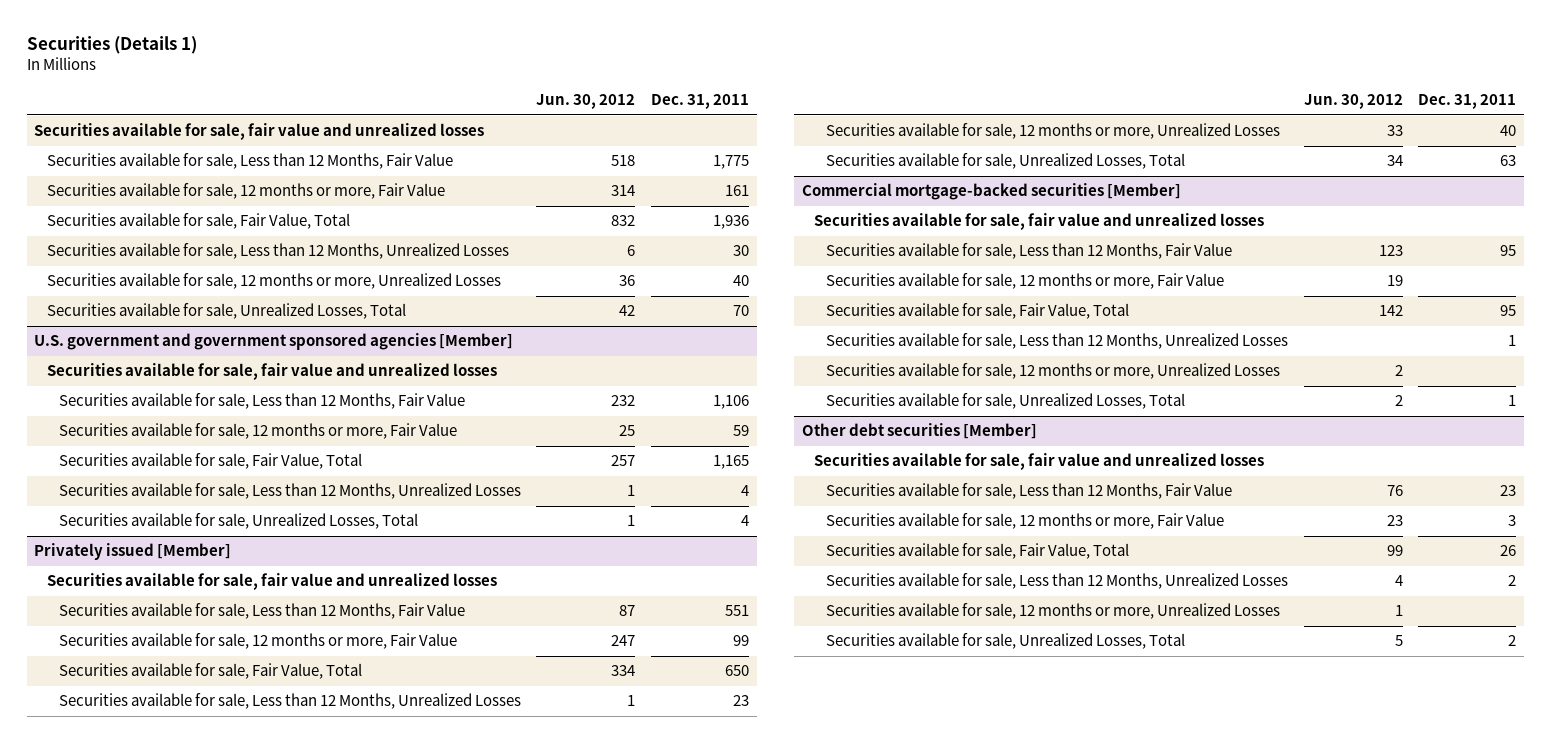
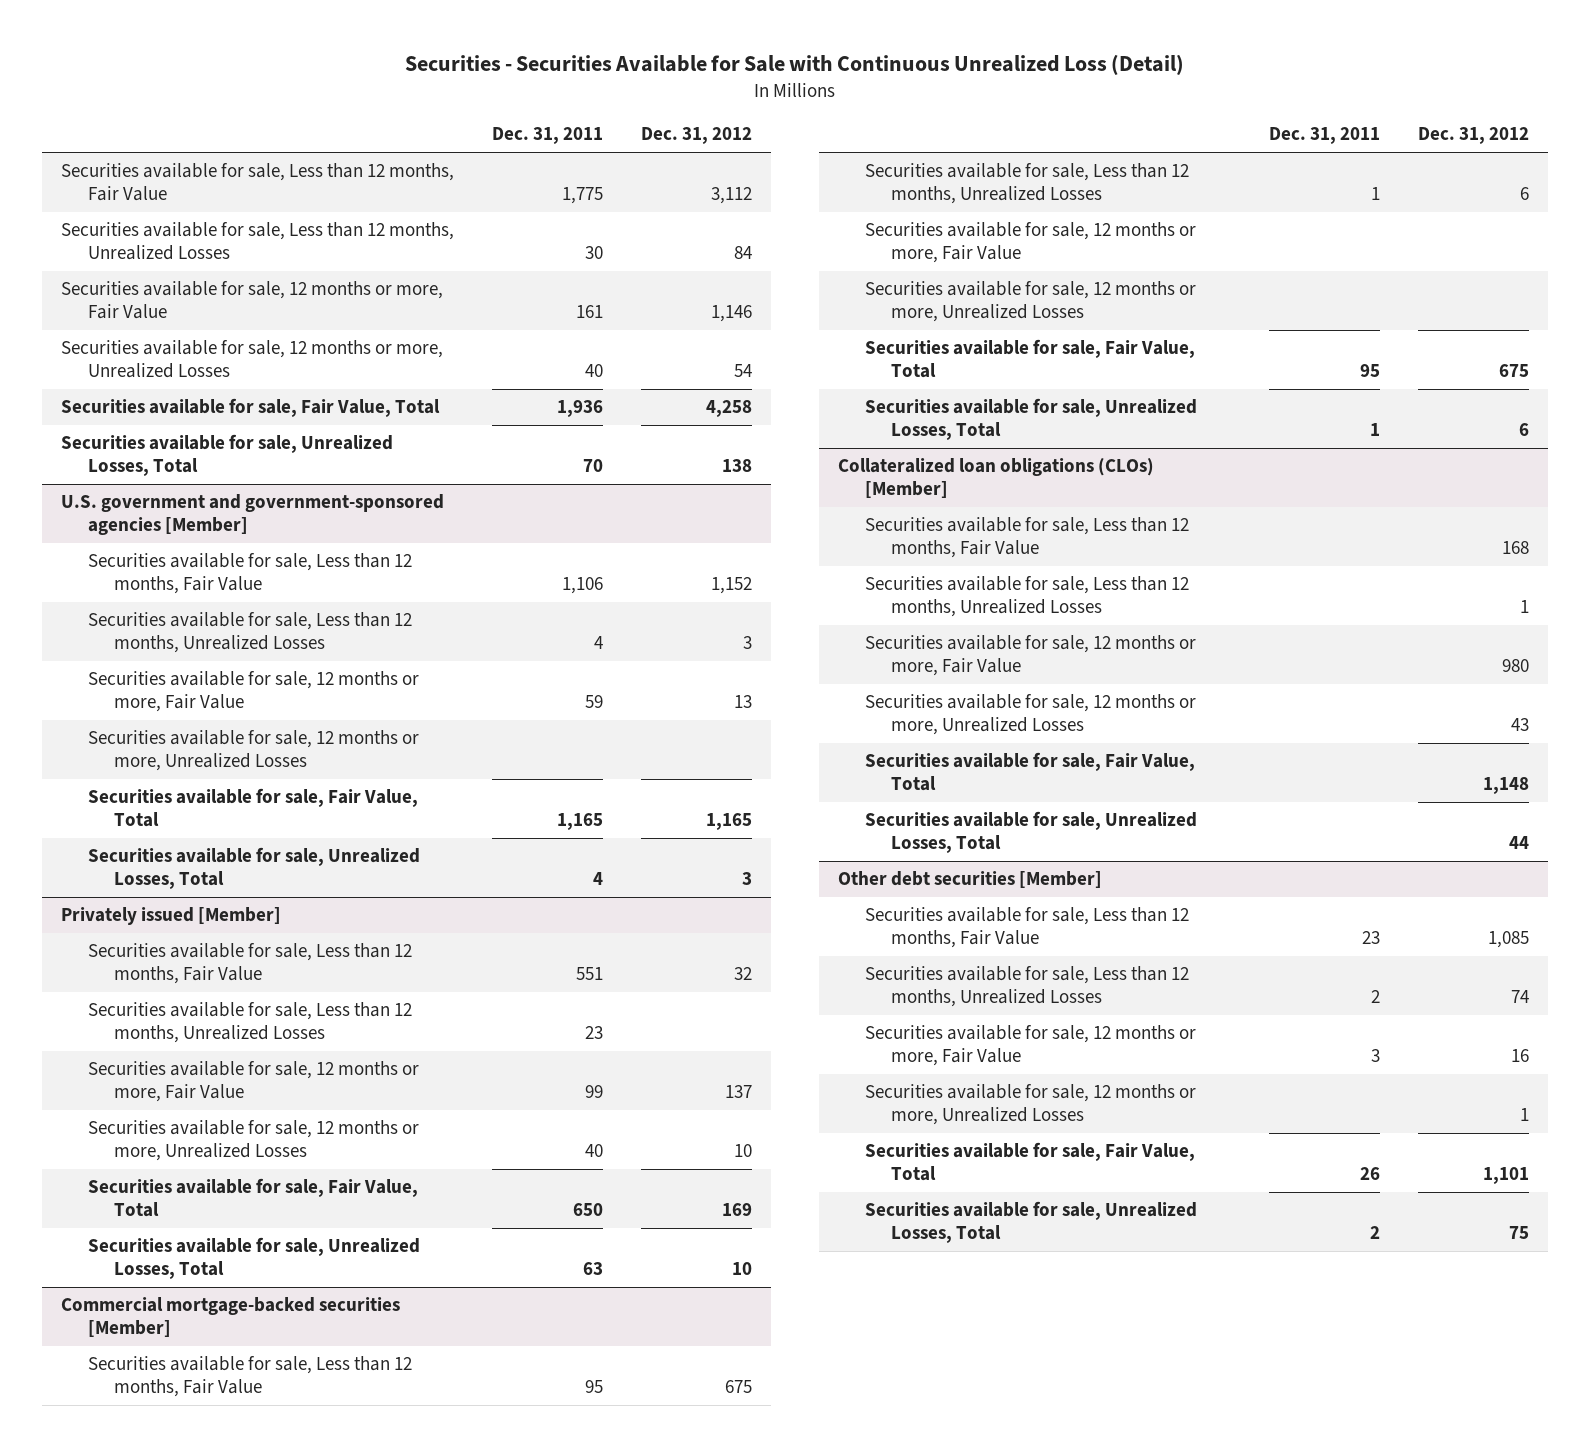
[26,35,197,54] Securities (Details 1) -> [404,54,1184,76] Securities - Securities Available for Sale with Continuous Unrealized Loss (Detail)
[536,94,636,110] Jun. 30, 2012 -> none
none -> [641,127,753,145] Dec. 31, 2012
[34,123,485,141] Securities available for sale, fair value and unrealized losses -> none
[46,153,453,170] Securities available for sale, Less than 12 Months, Fair Value -> [60,163,454,202] Securities available for sale, Less than 12 months, Fair Value
none -> [60,222,454,261] Securities available for sale, Less than 12 months, Unrealized Losses
[46,243,509,260] Securities available for sale, Less than 12 Months, Unrealized Losses -> none
[46,213,350,230] Securities available for sale, Fair Value, Total -> [60,398,440,418] Securities available for sale, Fair Value, Total
[46,363,497,381] Securities available for sale, fair value and unrealized losses -> none
[34,333,514,351] U.S. government and government sponsored agencies [Member] -> [60,494,444,536] U.S. government and government-sponsored agencies [Member]
[58,393,465,410] Securities available for sale, Less than 12 Months, Fair Value -> [87,553,412,595] Securities available for sale, Less than 12 months, Fair Value
none -> [87,612,412,654] Securities available for sale, Less than 12 months, Unrealized Losses
none -> [87,730,419,772] Securities available for sale, 12 months or more, Unrealized Losses
[58,483,521,500] Securities available for sale, Less than 12 Months, Unrealized Losses -> none
[46,573,497,591] Securities available for sale, fair value and unrealized losses -> none
[58,603,465,620] Securities available for sale, Less than 12 Months, Fair Value -> [87,943,412,985] Securities available for sale, Less than 12 months, Fair Value
none -> [87,1002,412,1044] Securities available for sale, Less than 12 months, Unrealized Losses
[58,693,521,710] Securities available for sale, Less than 12 Months, Unrealized Losses -> none
[58,663,362,680] Securities available for sale, Fair Value, Total -> [87,1178,418,1218] Securities available for sale, Fair Value, Total
[813,213,1264,231] Securities available for sale, fair value and unrealized losses -> none
[826,243,1233,260] Securities available for sale, Less than 12 Months, Fair Value -> [87,1356,412,1398] Securities available for sale, Less than 12 months, Fair Value
none -> [864,163,1189,205] Securities available for sale, Less than 12 months, Unrealized Losses
[826,333,1289,350] Securities available for sale, Less than 12 Months, Unrealized Losses -> none
[826,303,1130,320] Securities available for sale, Fair Value, Total -> [864,339,1195,379] Securities available for sale, Fair Value, Total
none -> [837,458,1154,499] Collateralized loan obligations (CLOs) [Member]
none -> [864,517,1189,559] Securities available for sale, Less than 12 months, Fair Value
none -> [864,576,1189,618] Securities available for sale, Less than 12 months, Unrealized Losses
none -> [864,635,1196,677] Securities available for sale, 12 months or more, Fair Value
none -> [864,694,1196,736] Securities available for sale, 12 months or more, Unrealized Losses
none -> [864,752,1195,792] Securities available for sale, Fair Value, Total
none -> [864,811,1197,854] Securities available for sale, Unrealized Losses, Total
[813,453,1264,471] Securities available for sale, fair value and unrealized losses -> none
[826,483,1233,500] Securities available for sale, Less than 12 Months, Fair Value -> [864,907,1189,949] Securities available for sale, Less than 12 months, Fair Value
none -> [864,966,1189,1008] Securities available for sale, Less than 12 months, Unrealized Losses
[826,573,1289,590] Securities available for sale, Less than 12 Months, Unrealized Losses -> none
[826,543,1130,560] Securities available for sale, Fair Value, Total -> [864,1142,1195,1182] Securities available for sale, Fair Value, Total

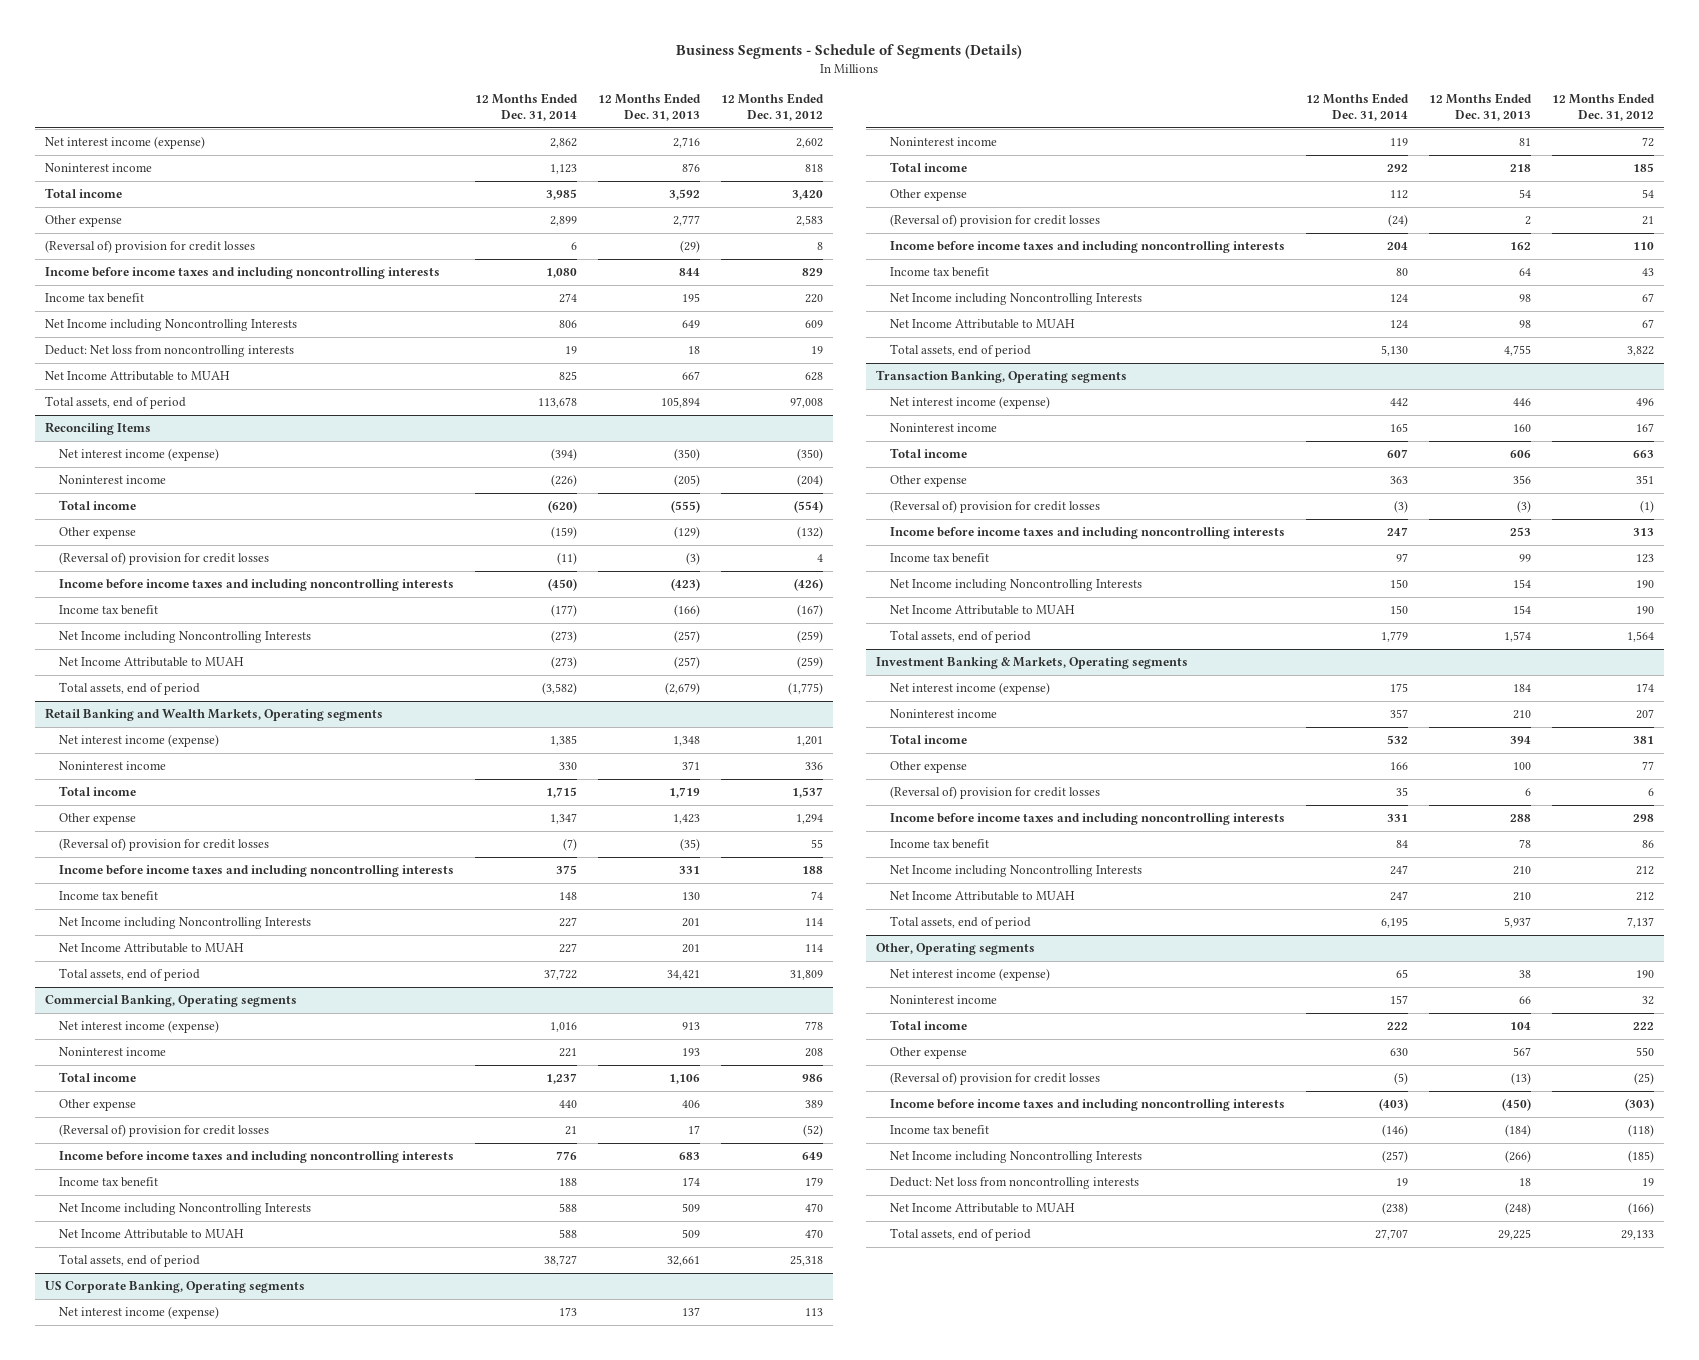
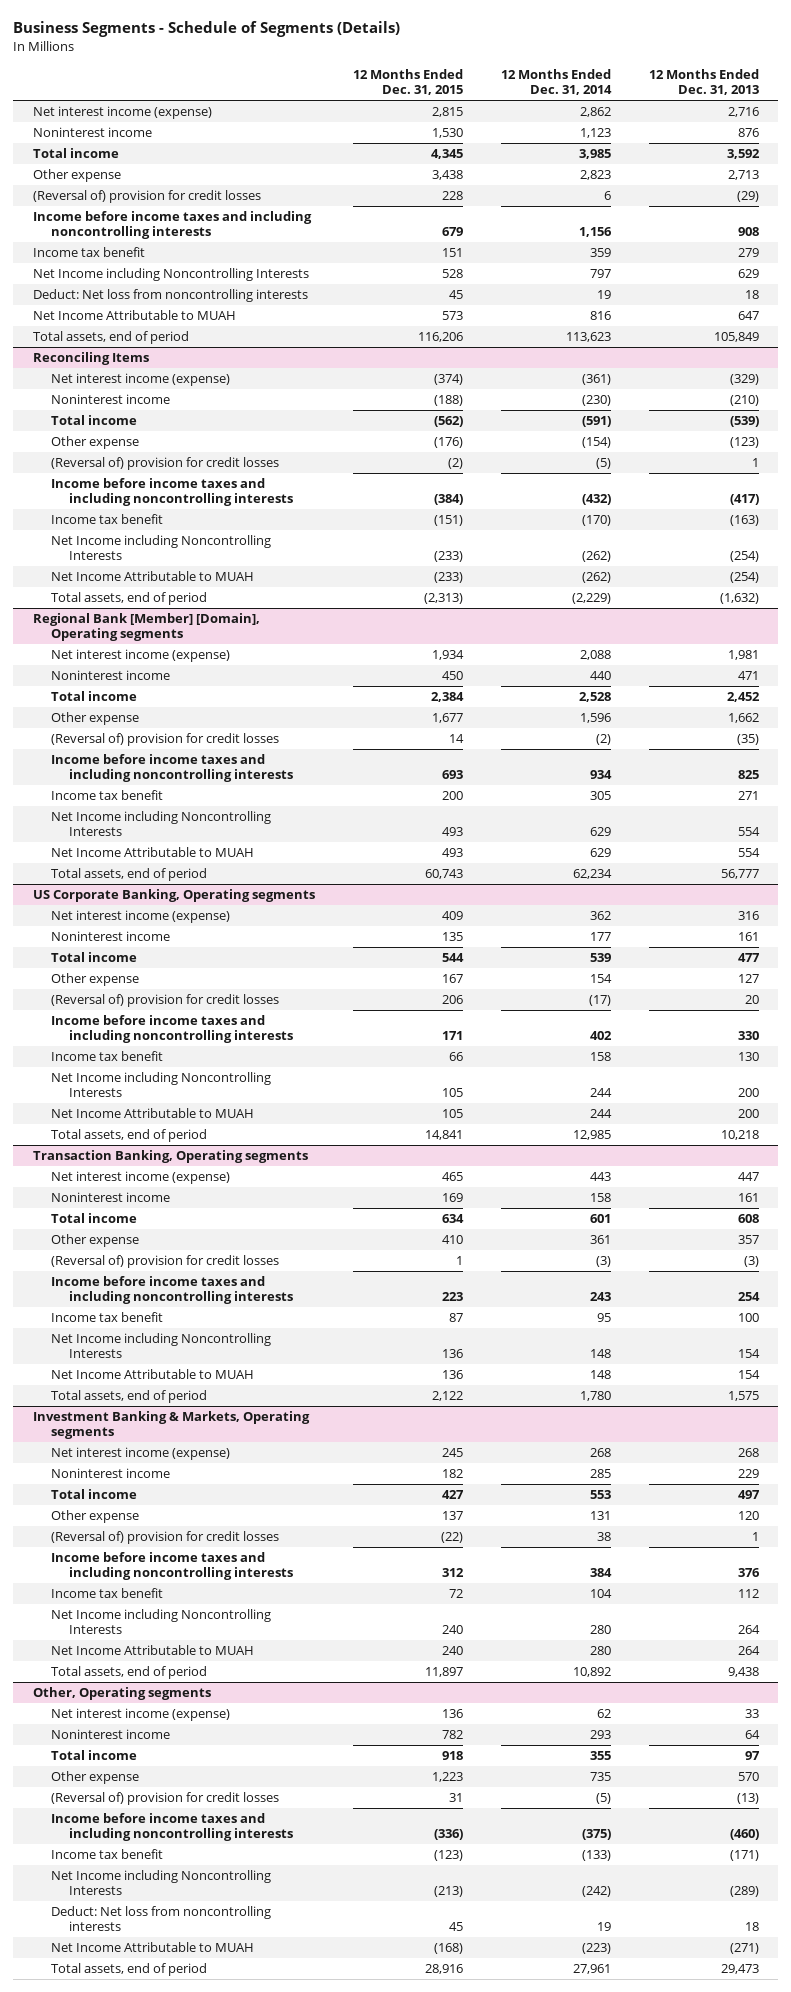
[720,93,824,122] 12 Months Ended Dec. 31, 2012 -> none
none -> [352,69,463,95] 12 Months Ended Dec. 31, 2015
[549,216,577,227] 2,899 -> [579,170,611,181] 2,823
[672,215,700,227] 2,777 -> [727,170,759,181] 2,713
[545,268,577,279] 1,080 -> [578,227,612,238] 1,156
[678,268,700,277] 844 -> [737,227,759,237] 908
[558,293,577,304] 274 -> [589,248,611,258] 359
[681,293,700,303] 195 -> [737,248,759,258] 279
[558,320,577,329] 806 -> [589,269,611,279] 797
[681,320,700,329] 649 -> [737,269,759,279] 629
[558,371,577,382] 825 -> [589,311,611,321] 816
[681,371,700,381] 667 -> [737,311,759,321] 647
[537,397,577,409] 113,678 -> [565,332,611,343] 113,623
[660,397,700,409] 105,894 -> [713,332,759,343] 105,849
[45,708,384,722] Retail Banking and Wealth Markets, Operating segments -> none
[45,995,298,1008] Commercial Banking, Operating segments -> none
[59,1020,220,1034] Net interest income (expense) -> none
[59,1047,167,1057] Noninterest income -> none
[59,1072,137,1083] Total income -> none
[59,1099,137,1112] Other expense -> none
[59,1124,270,1138] (Reversal of) provision for credit losses -> none
[59,1151,455,1164] Income before income taxes and including noncontrolling interests -> none
[59,1177,159,1188] Income tax benefit -> none
[59,1203,312,1216] Net Income including Noncontrolling Interests -> none
[59,1229,245,1240] Net Income Attributable to MUAH -> none
[59,1254,201,1268] Total assets, end of period -> none
[550,448,577,462] (394) -> [581,374,611,386] (361)
[673,448,700,462] (350) -> [729,374,759,386] (329)
[550,474,577,488] (226) -> [581,395,611,407] (230)
[673,474,700,488] (205) -> [729,395,759,407] (210)
[547,500,577,514] (620) -> [581,416,611,428] (591)
[670,500,700,514] (555) -> [729,416,759,428] (539)
[550,526,577,540] (159) -> [581,437,611,449] (154)
[673,526,700,540] (129) -> [729,437,759,449] (123)
[556,552,577,566] (11) -> [595,458,611,470] (5)
[685,552,700,566] (3) -> [751,458,759,468] 1
[547,578,577,592] (450) -> [581,494,611,506] (432)
[670,578,700,592] (423) -> [729,494,759,506] (417)
[550,604,577,618] (177) -> [581,515,611,527] (170)
[673,604,700,618] (166) -> [729,515,759,527] (163)
[550,630,577,644] (273) -> [581,551,611,563] (262)
[673,630,700,644] (257) -> [729,551,759,563] (254)
[550,656,577,670] (273) -> [581,572,611,584] (262)
[673,656,700,670] (257) -> [729,572,759,584] (254)
[541,682,577,696] (3,582) -> [571,593,611,605] (2,229)
[664,682,700,696] (2,679) -> [719,593,759,605] (1,632)
none -> [32,613,260,642] Regional Bank [Member] [Domain], Operating segments
[549,735,577,747] 1,385 -> [579,650,611,661] 2,088
[672,736,700,747] 1,348 -> [727,650,759,661] 1,981
[558,762,577,771] 330 -> [589,671,611,681] 440
[681,761,700,771] 371 -> [737,671,759,681] 471
[545,787,577,799] 1,715 -> [578,692,611,703] 2,528
[668,787,700,799] 1,719 -> [726,692,760,703] 2,452
[549,813,577,825] 1,347 -> [579,713,611,724] 1,596
[672,814,700,825] 1,423 -> [727,713,759,724] 1,662
[562,838,577,852] (7) -> [595,734,611,746] (2)
[555,865,577,875] 375 -> [589,770,612,780] 934
[678,866,700,875] 331 -> [737,770,759,780] 825
[558,892,577,901] 148 -> [589,791,611,801] 305
[681,892,700,901] 130 -> [737,791,759,801] 271
[558,917,577,928] 227 -> [589,827,611,837] 629
[681,918,700,928] 201 -> [737,827,760,837] 554
[558,943,577,954] 227 -> [589,848,611,858] 629
[681,944,700,954] 201 -> [737,848,760,858] 554
[543,969,577,981] 37,722 -> [572,869,612,880] 62,234
[666,970,700,981] 34,421 -> [720,869,759,880] 56,777
[558,1307,577,1317] 173 -> [589,911,611,921] 362
[681,1307,700,1317] 137 -> [737,911,759,921] 316
[1390,138,1409,147] 119 -> [589,932,611,942] 177
[1519,138,1532,147] 81 -> [737,932,759,942] 161
[1387,164,1409,173] 292 -> [589,953,611,963] 539
[1510,164,1532,173] 218 -> [737,953,760,963] 477
[1390,190,1409,200] 112 -> [589,974,612,984] 154
[1519,189,1532,199] 54 -> [737,974,759,984] 127
[1388,214,1409,228] (24) -> [588,995,611,1007] (17)
[1525,216,1532,226] 2 -> [744,995,759,1005] 20
[1387,242,1409,251] 204 -> [589,1031,612,1041] 402
[1510,242,1532,251] 162 -> [737,1031,759,1041] 330
[1396,268,1409,277] 80 -> [589,1052,611,1062] 158
[1519,268,1532,277] 64 -> [737,1052,759,1062] 130
[1390,294,1409,304] 124 -> [589,1088,612,1098] 244
[1519,294,1532,303] 98 -> [737,1088,759,1098] 200
[1390,320,1409,330] 124 -> [589,1109,612,1119] 244
[1519,320,1532,329] 98 -> [737,1109,759,1119] 200
[1381,345,1409,357] 5,130 -> [572,1130,611,1141] 12,985
[1504,345,1532,357] 4,755 -> [720,1130,759,1141] 10,218
[1390,398,1409,408] 442 -> [589,1172,611,1182] 443
[1513,398,1532,407] 446 -> [737,1172,759,1182] 447
[1390,423,1409,433] 165 -> [589,1193,611,1203] 158
[1513,424,1532,433] 160 -> [737,1193,759,1203] 161
[1387,449,1409,459] 607 -> [589,1214,611,1224] 601
[1510,450,1532,459] 606 -> [737,1214,759,1224] 608
[1390,476,1409,485] 363 -> [589,1235,611,1245] 361
[1513,475,1532,485] 356 -> [737,1235,759,1245] 357
[1387,527,1409,537] 247 -> [589,1292,611,1302] 243
[1510,527,1532,537] 253 -> [737,1292,760,1302] 254
[1396,553,1409,563] 97 -> [596,1313,611,1323] 95
[1519,554,1532,563] 99 -> [737,1313,759,1323] 100
[1390,579,1409,589] 150 -> [589,1349,611,1359] 148
[1390,605,1409,615] 150 -> [589,1370,611,1380] 148
[1381,631,1409,643] 1,779 -> [579,1391,611,1402] 1,780
[1504,631,1532,643] 1,574 -> [727,1391,759,1402] 1,575
[1390,683,1409,693] 175 -> [589,1448,611,1458] 268
[1513,684,1532,693] 184 -> [737,1448,759,1458] 268
[1390,709,1409,719] 357 -> [589,1469,611,1479] 285
[1513,710,1532,720] 210 -> [737,1469,759,1479] 229
[1387,735,1409,745] 532 -> [589,1490,611,1500] 553
[1510,736,1532,745] 394 -> [737,1490,760,1500] 497
[1390,762,1409,771] 166 -> [589,1511,611,1521] 131
[1513,762,1532,771] 100 -> [737,1511,759,1521] 120
[1396,787,1409,797] 35 -> [596,1532,611,1542] 38
[1525,788,1532,797] 6 -> [751,1532,759,1542] 1
[1387,814,1409,823] 331 -> [589,1568,612,1578] 384
[1510,814,1532,823] 288 -> [737,1568,760,1578] 376
[1396,840,1409,849] 84 -> [589,1589,612,1599] 104
[1519,839,1532,849] 78 -> [737,1589,759,1599] 112
[1390,865,1409,876] 247 -> [589,1625,611,1635] 280
[1513,866,1532,876] 210 -> [737,1625,760,1635] 264
[1390,891,1409,902] 247 -> [589,1646,611,1656] 280
[1513,892,1532,902] 210 -> [737,1646,760,1656] 264
[1381,917,1409,929] 6,195 -> [572,1667,611,1678] 10,892
[1504,917,1532,929] 5,937 -> [727,1667,759,1678] 9,438
[1396,969,1409,979] 65 -> [596,1709,611,1719] 62
[1519,970,1532,979] 38 -> [744,1709,759,1719] 33
[1390,995,1409,1005] 157 -> [589,1730,611,1740] 293
[1519,996,1532,1005] 66 -> [744,1730,760,1740] 64
[1387,1022,1409,1031] 222 -> [589,1751,611,1761] 355
[1510,1022,1532,1031] 104 -> [744,1751,760,1761] 97
[1390,1048,1409,1057] 630 -> [589,1772,611,1782] 735
[1513,1047,1532,1057] 567 -> [737,1772,759,1782] 570
[1379,1098,1409,1112] (403) -> [581,1829,611,1841] (375)
[1502,1098,1532,1112] (450) -> [729,1829,759,1841] (460)
[1382,1124,1409,1138] (146) -> [581,1850,611,1862] (133)
[1505,1124,1532,1138] (184) -> [729,1850,759,1862] (171)
[1382,1150,1409,1164] (257) -> [581,1886,611,1898] (242)
[1505,1150,1532,1164] (266) -> [729,1886,759,1898] (289)
[1382,1202,1409,1216] (238) -> [581,1943,611,1955] (223)
[1505,1202,1532,1216] (248) -> [729,1943,759,1955] (271)
[1375,1229,1409,1241] 27,707 -> [572,1964,611,1975] 27,961
[1498,1229,1532,1241] 29,225 -> [720,1964,759,1975] 29,473

